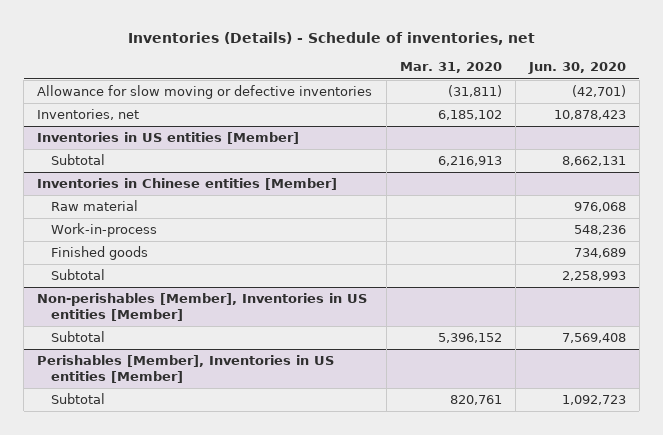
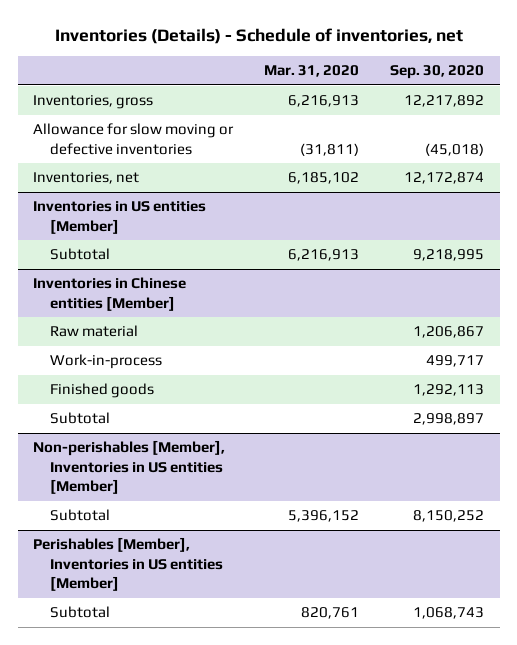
[527,62,626,75] Jun. 30, 2020 -> none
none -> [390,65,485,80] Sep. 30, 2020
none -> [33,95,154,110] Inventories, gross

